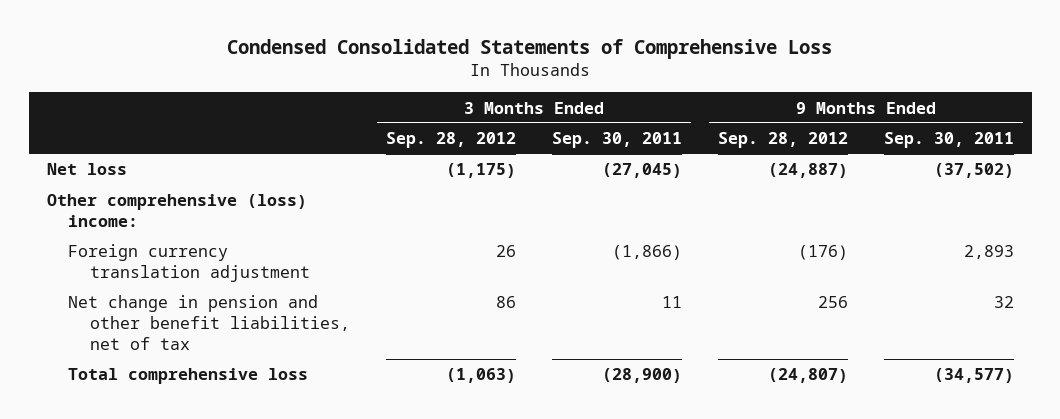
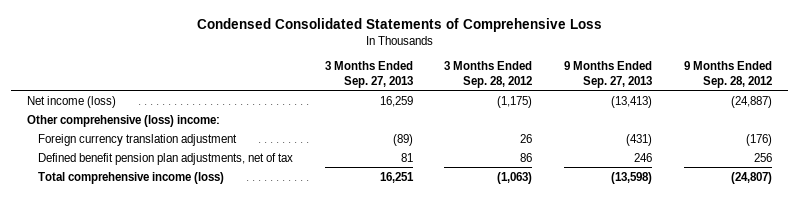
[552,132,683,149] Sep. 30, 2011 -> none
[883,132,1014,149] Sep. 30, 2011 -> none
none -> [324,61,413,88] 3 Months Ended Sep. 27, 2013
none -> [564,61,653,88] 9 Months Ended Sep. 27, 2013
[46,163,127,176] Net loss -> [27,95,117,108] Net income (loss)
[68,295,351,350] Net change in pension and other benefit liabilities, net of tax -> [37,152,293,165] Defined benefit pension plan adjustments, net of tax
[68,368,309,385] Total comprehensive loss -> [37,171,224,184] Total comprehensive income (loss)

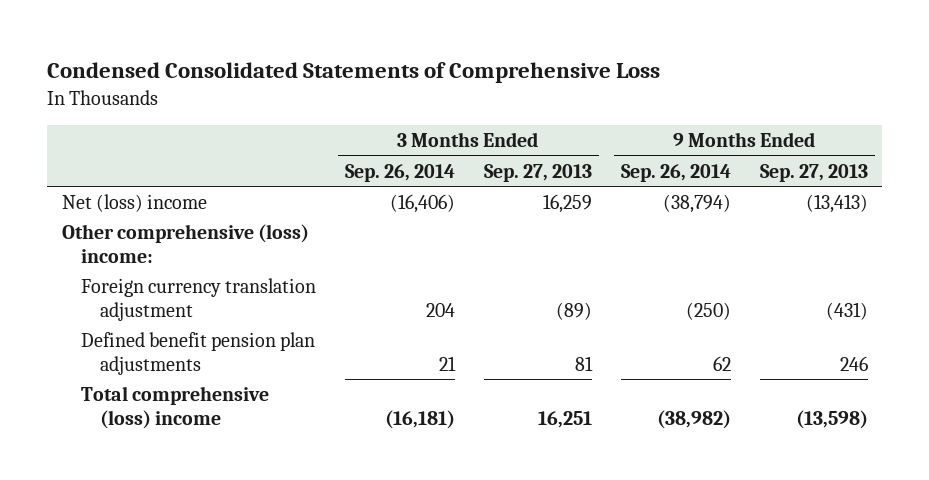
[444,61,533,88] 3 Months Ended Sep. 28, 2012 -> none
[683,61,772,88] 9 Months Ended Sep. 28, 2012 -> none
none -> [344,163,455,182] Sep. 26, 2014
none -> [620,163,731,182] Sep. 26, 2014
[27,95,117,108] Net income (loss) -> [61,193,207,212] Net (loss) income
[37,152,293,165] Defined benefit pension plan adjustments, net of tax -> [80,331,315,376] Defined benefit pension plan adjustments
[37,171,224,184] Total comprehensive income (loss) -> [80,385,269,430] Total comprehensive (loss) income

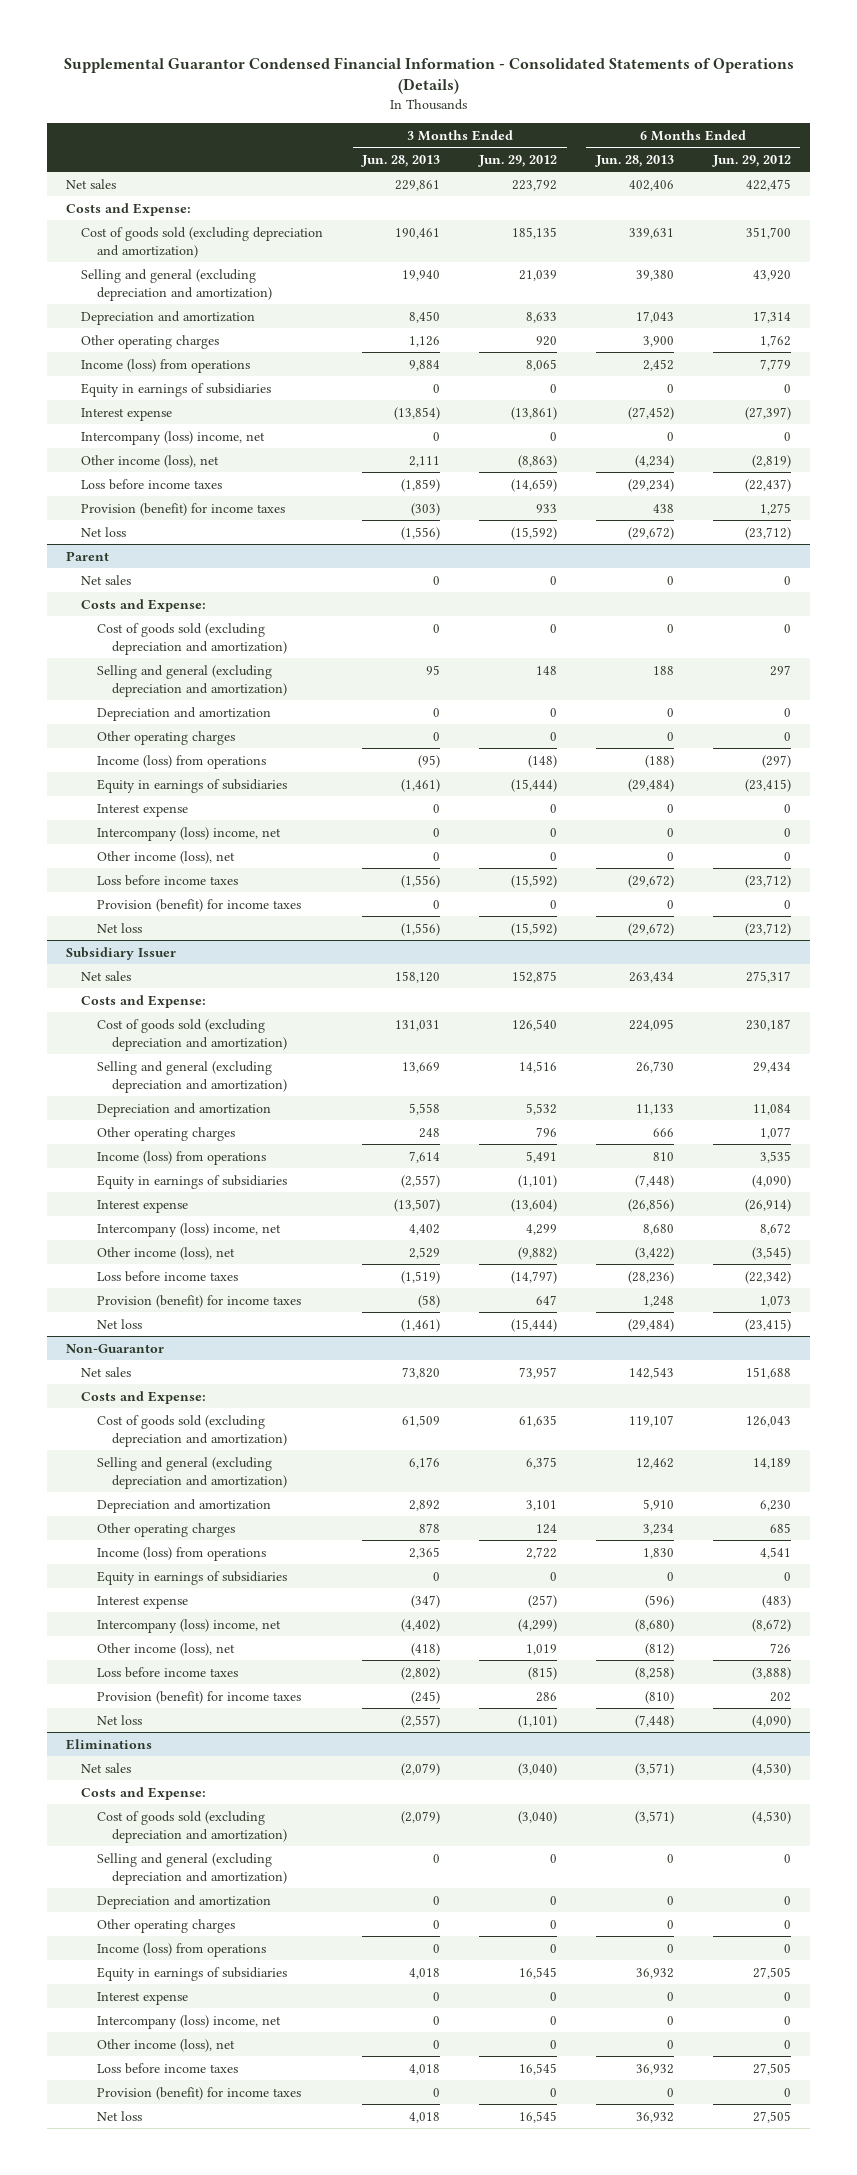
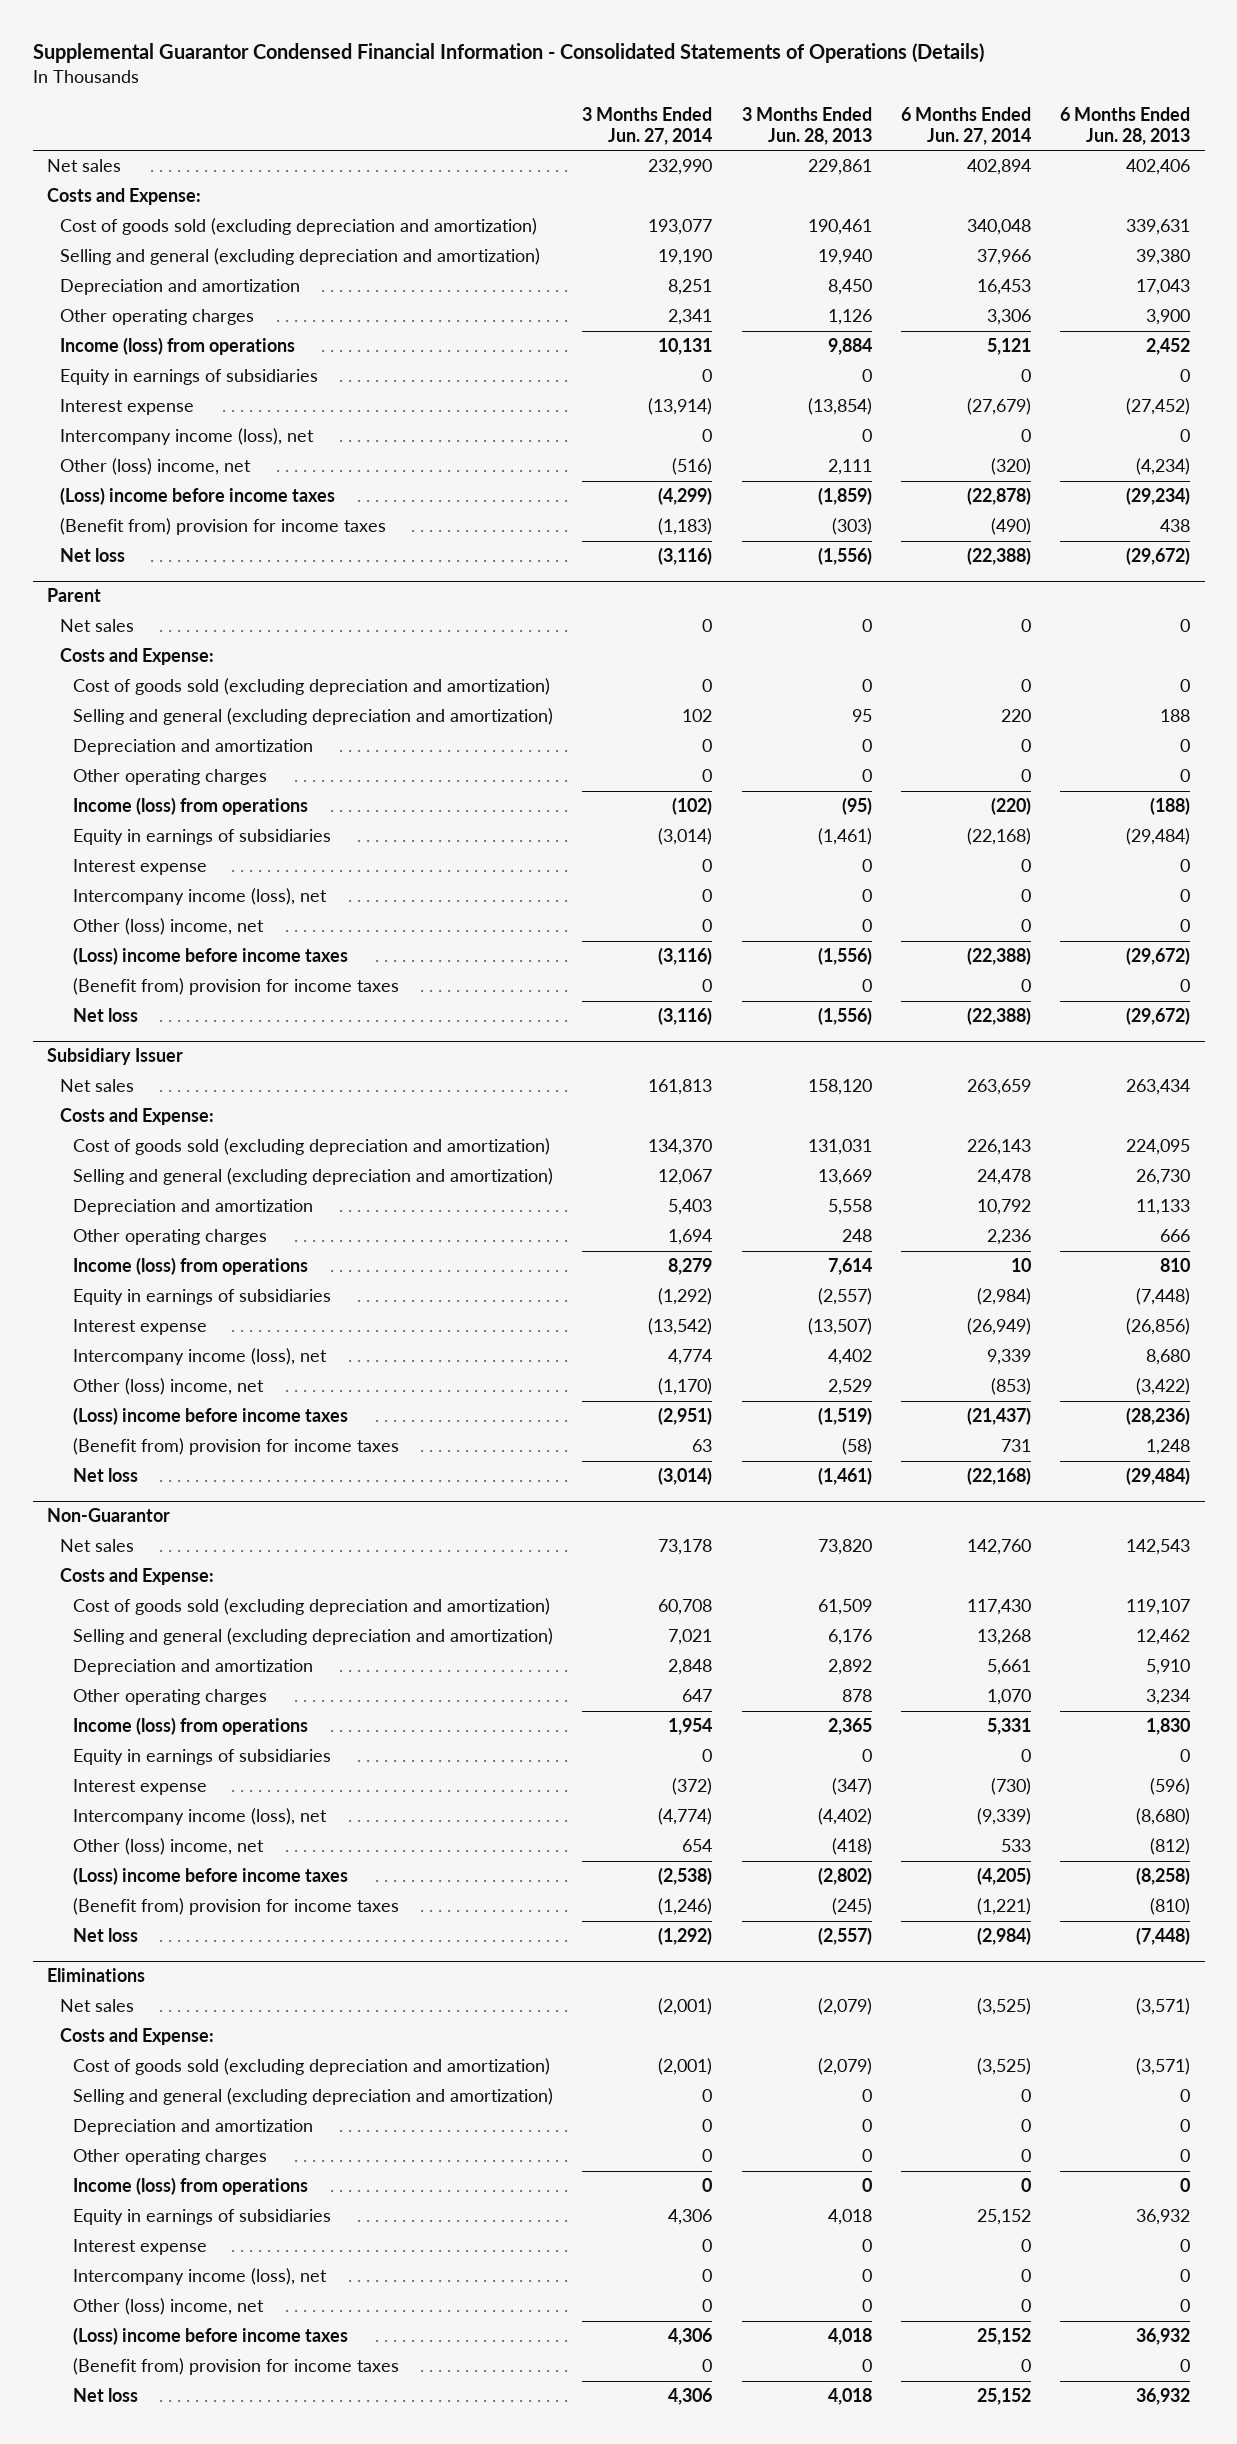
[478,154,558,167] Jun. 29, 2012 -> none
[711,154,791,167] Jun. 29, 2012 -> none
none -> [582,107,713,145] 3 Months Ended Jun. 27, 2014
none -> [900,107,1031,145] 6 Months Ended Jun. 27, 2014
[81,430,266,445] Intercompany (loss) income, net -> [60,428,315,446] Intercompany income (loss), net
[81,454,220,468] Other income (loss), net -> [60,458,252,476] Other (loss) income, net
[81,478,223,490] Loss before income taxes -> [60,487,336,506] (Loss) income before income taxes
[81,502,286,516] Provision (benefit) for income taxes -> [60,518,387,536] (Benefit from) provision for income taxes
[96,826,281,841] Intercompany (loss) income, net -> [73,888,328,906] Intercompany income (loss), net
[96,850,235,864] Other income (loss), net -> [73,918,265,936] Other (loss) income, net
[96,874,238,886] Loss before income taxes -> [73,947,349,966] (Loss) income before income taxes
[96,898,301,912] Provision (benefit) for income taxes -> [73,978,400,996] (Benefit from) provision for income taxes
[96,1222,281,1237] Intercompany (loss) income, net -> [73,1348,328,1366] Intercompany income (loss), net
[96,1246,235,1260] Other income (loss), net -> [73,1378,265,1396] Other (loss) income, net
[96,1270,238,1282] Loss before income taxes -> [73,1407,349,1426] (Loss) income before income taxes
[96,1294,301,1308] Provision (benefit) for income taxes -> [73,1438,400,1456] (Benefit from) provision for income taxes
[96,1618,281,1633] Intercompany (loss) income, net -> [73,1808,328,1826] Intercompany income (loss), net
[96,1642,235,1656] Other income (loss), net -> [73,1838,265,1856] Other (loss) income, net
[96,1666,238,1678] Loss before income taxes -> [73,1867,349,1886] (Loss) income before income taxes
[96,1690,301,1704] Provision (benefit) for income taxes -> [73,1898,400,1916] (Benefit from) provision for income taxes
[96,2014,281,2029] Intercompany (loss) income, net -> [73,2268,328,2286] Intercompany income (loss), net
[96,2038,235,2052] Other income (loss), net -> [73,2298,265,2316] Other (loss) income, net
[96,2062,238,2074] Loss before income taxes -> [73,2327,349,2346] (Loss) income before income taxes
[96,2086,301,2100] Provision (benefit) for income taxes -> [73,2358,400,2376] (Benefit from) provision for income taxes

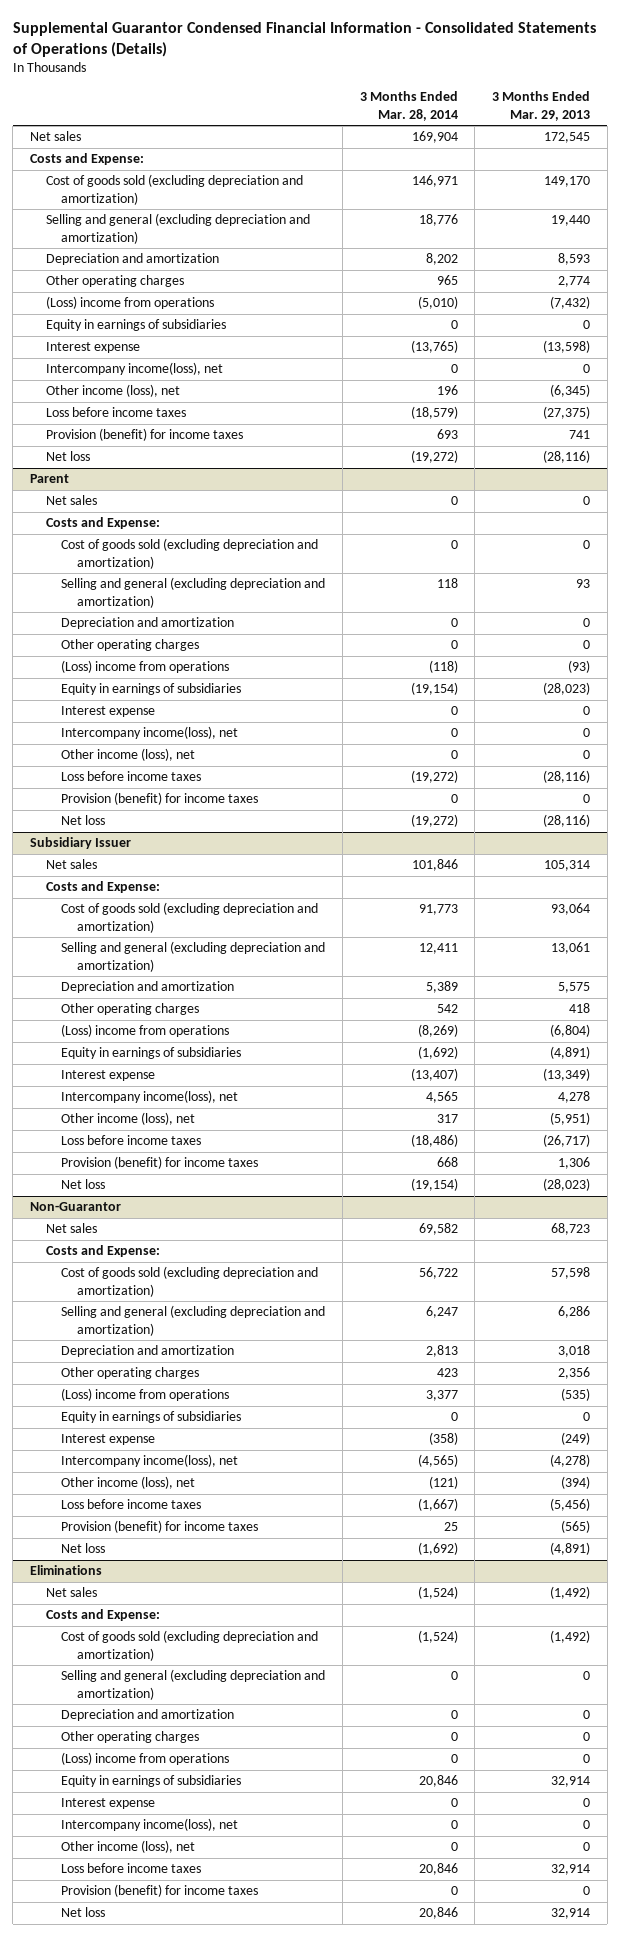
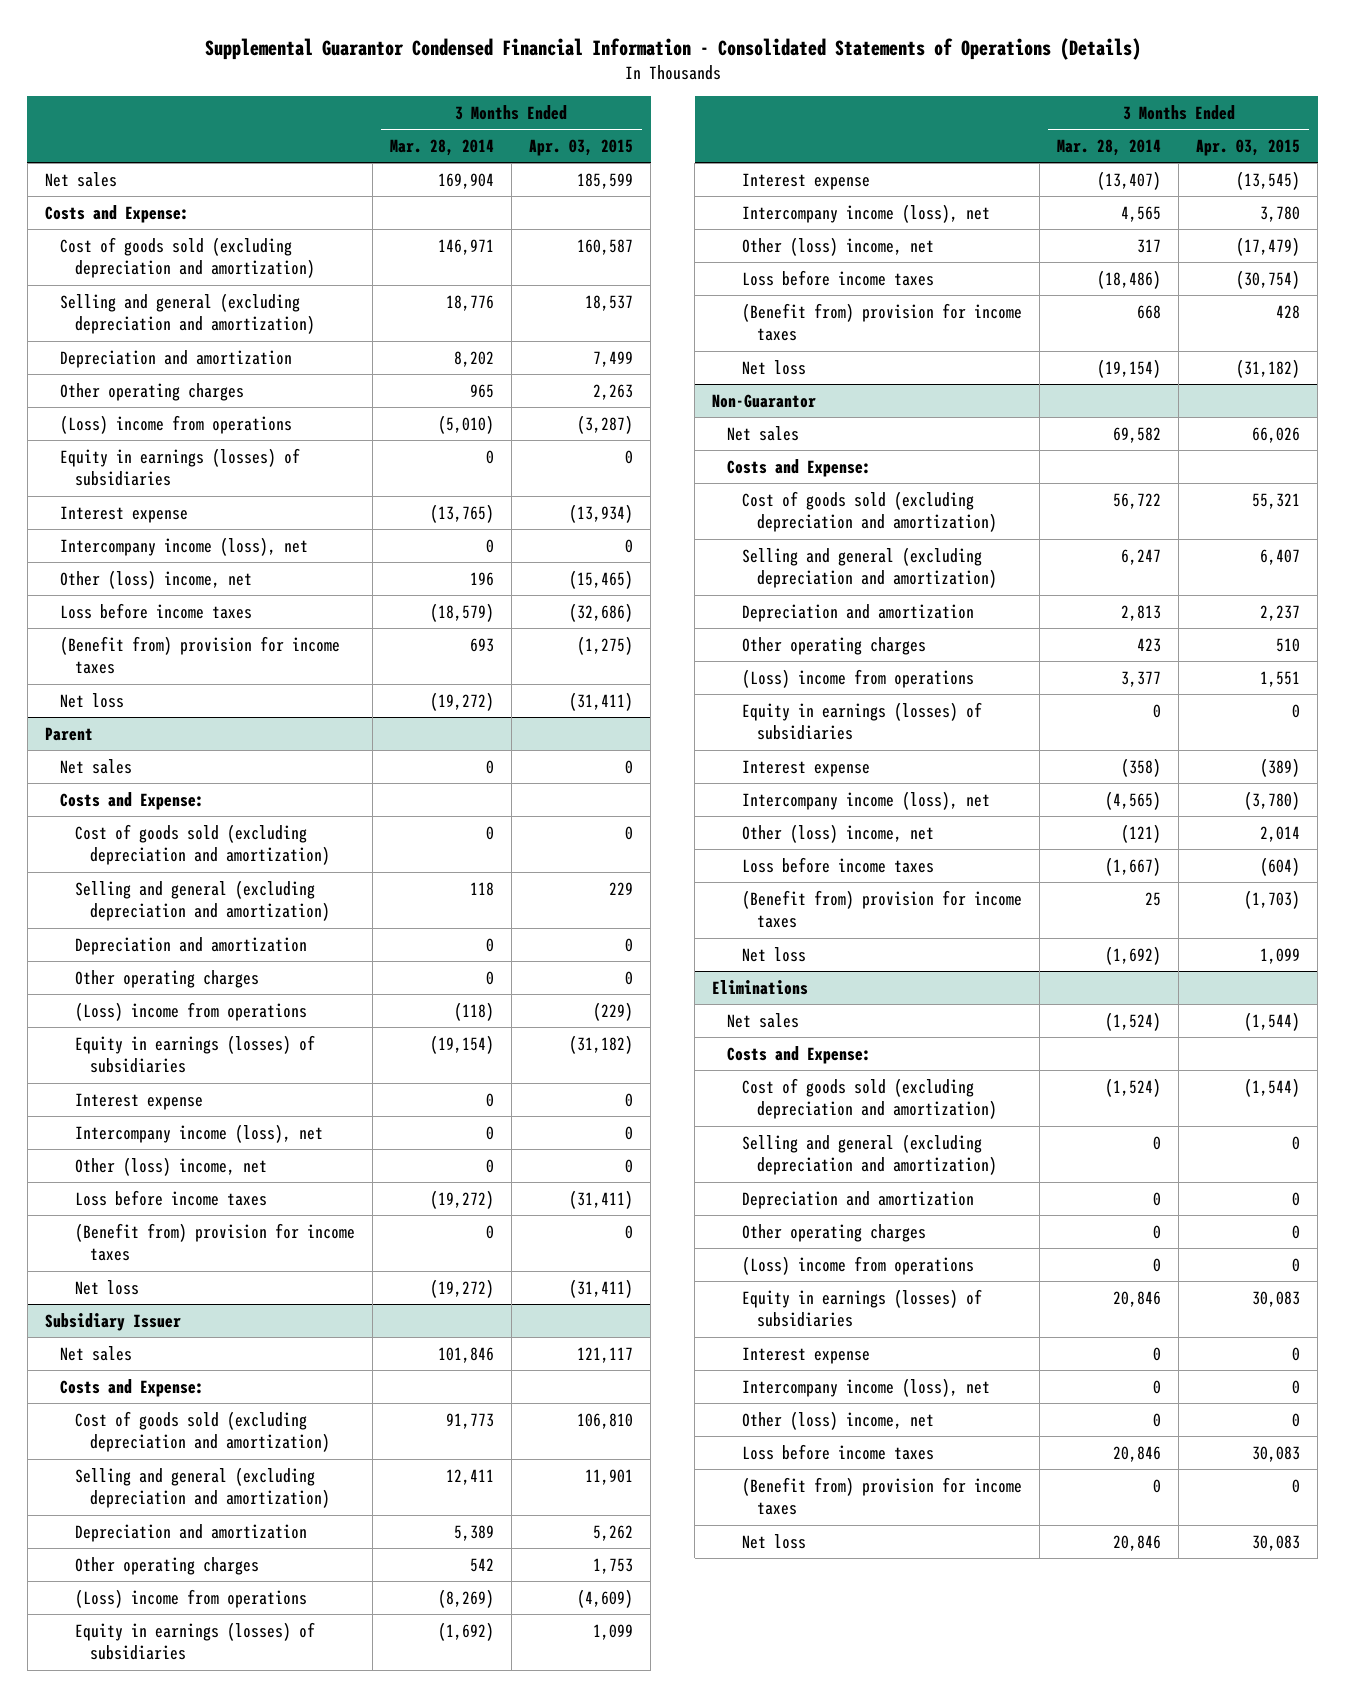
[491,91,590,121] 3 Months Ended Mar. 29, 2013 -> none
none -> [529,138,634,156] Apr. 03, 2015
[45,319,226,332] Equity in earnings of subsidiaries -> [59,447,300,487] Equity in earnings (losses) of subsidiaries
[45,362,223,376] Intercompany income(loss), net -> [59,536,308,556] Intercompany income (loss), net
[45,384,180,398] Other income (loss), net -> [59,569,252,589] Other (loss) income, net
[45,428,243,442] Provision (benefit) for income taxes -> [59,635,340,675] (Benefit from) provision for income taxes
[61,683,242,696] Equity in earnings of subsidiaries -> [74,1034,315,1074] Equity in earnings (losses) of subsidiaries
[61,726,239,740] Intercompany income(loss), net -> [74,1123,323,1143] Intercompany income (loss), net
[61,748,196,762] Other income (loss), net -> [74,1156,267,1176] Other (loss) income, net
[61,792,259,806] Provision (benefit) for income taxes -> [74,1222,355,1262] (Benefit from) provision for income taxes
[61,1047,242,1060] Equity in earnings of subsidiaries -> [74,1621,315,1661] Equity in earnings (losses) of subsidiaries
[61,1090,239,1104] Intercompany income(loss), net -> [742,203,991,223] Intercompany income (loss), net
[61,1112,196,1126] Other income (loss), net -> [742,236,935,256] Other (loss) income, net
[61,1156,259,1170] Provision (benefit) for income taxes -> [742,302,1023,342] (Benefit from) provision for income taxes
[61,1411,242,1424] Equity in earnings of subsidiaries -> [742,701,983,741] Equity in earnings (losses) of subsidiaries
[61,1454,239,1468] Intercompany income(loss), net -> [742,790,991,810] Intercompany income (loss), net
[61,1476,196,1490] Other income (loss), net -> [742,823,935,843] Other (loss) income, net
[61,1520,259,1534] Provision (benefit) for income taxes -> [742,889,1023,929] (Benefit from) provision for income taxes
[61,1775,242,1788] Equity in earnings of subsidiaries -> [742,1288,983,1328] Equity in earnings (losses) of subsidiaries
[61,1818,239,1832] Intercompany income(loss), net -> [742,1377,991,1397] Intercompany income (loss), net
[61,1840,196,1854] Other income (loss), net -> [742,1410,935,1430] Other (loss) income, net
[61,1884,259,1898] Provision (benefit) for income taxes -> [742,1476,1023,1516] (Benefit from) provision for income taxes

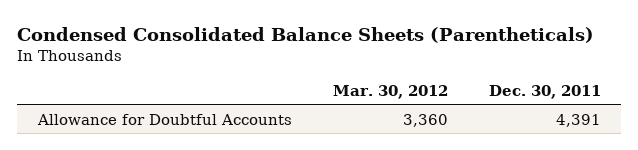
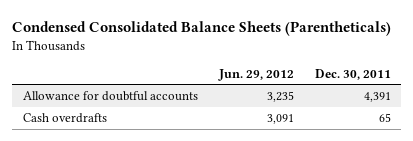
[332,84,448,99] Mar. 30, 2012 -> none
none -> [217,68,294,81] Jun. 29, 2012
[36,113,292,125] Allowance for Doubtful Accounts -> [22,91,198,102] Allowance for doubtful accounts
none -> [22,113,107,124] Cash overdrafts

